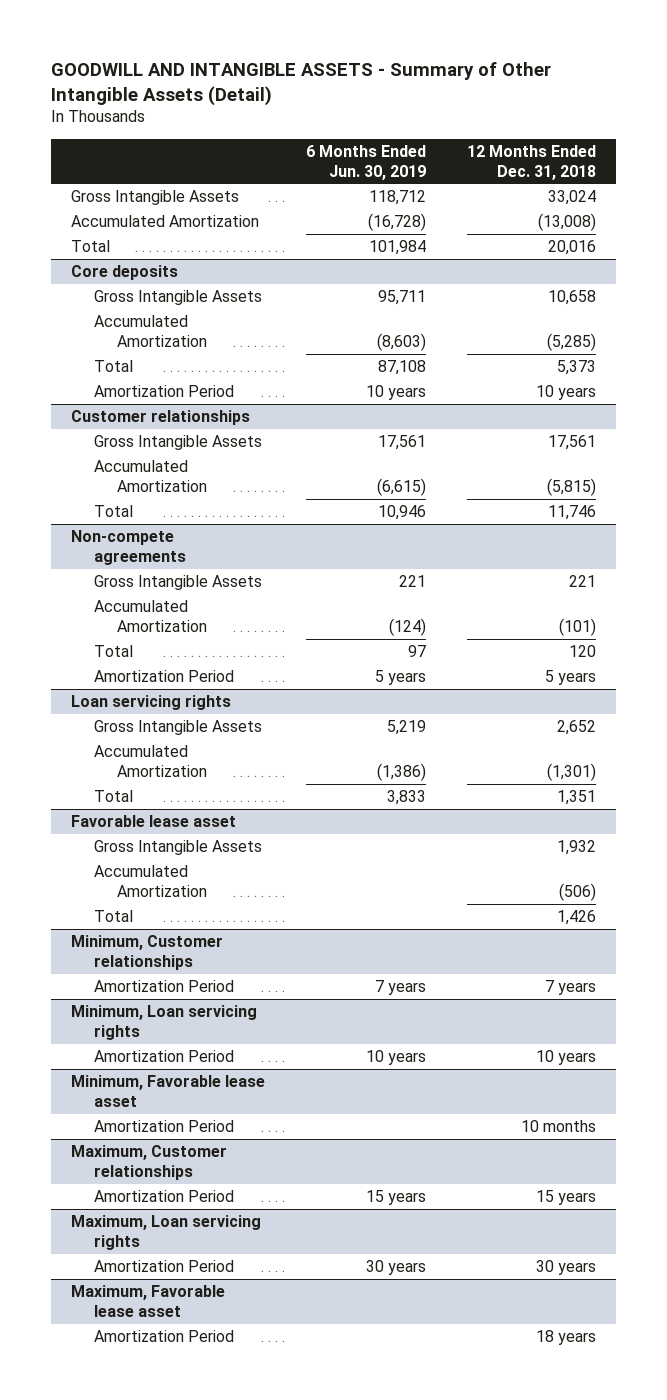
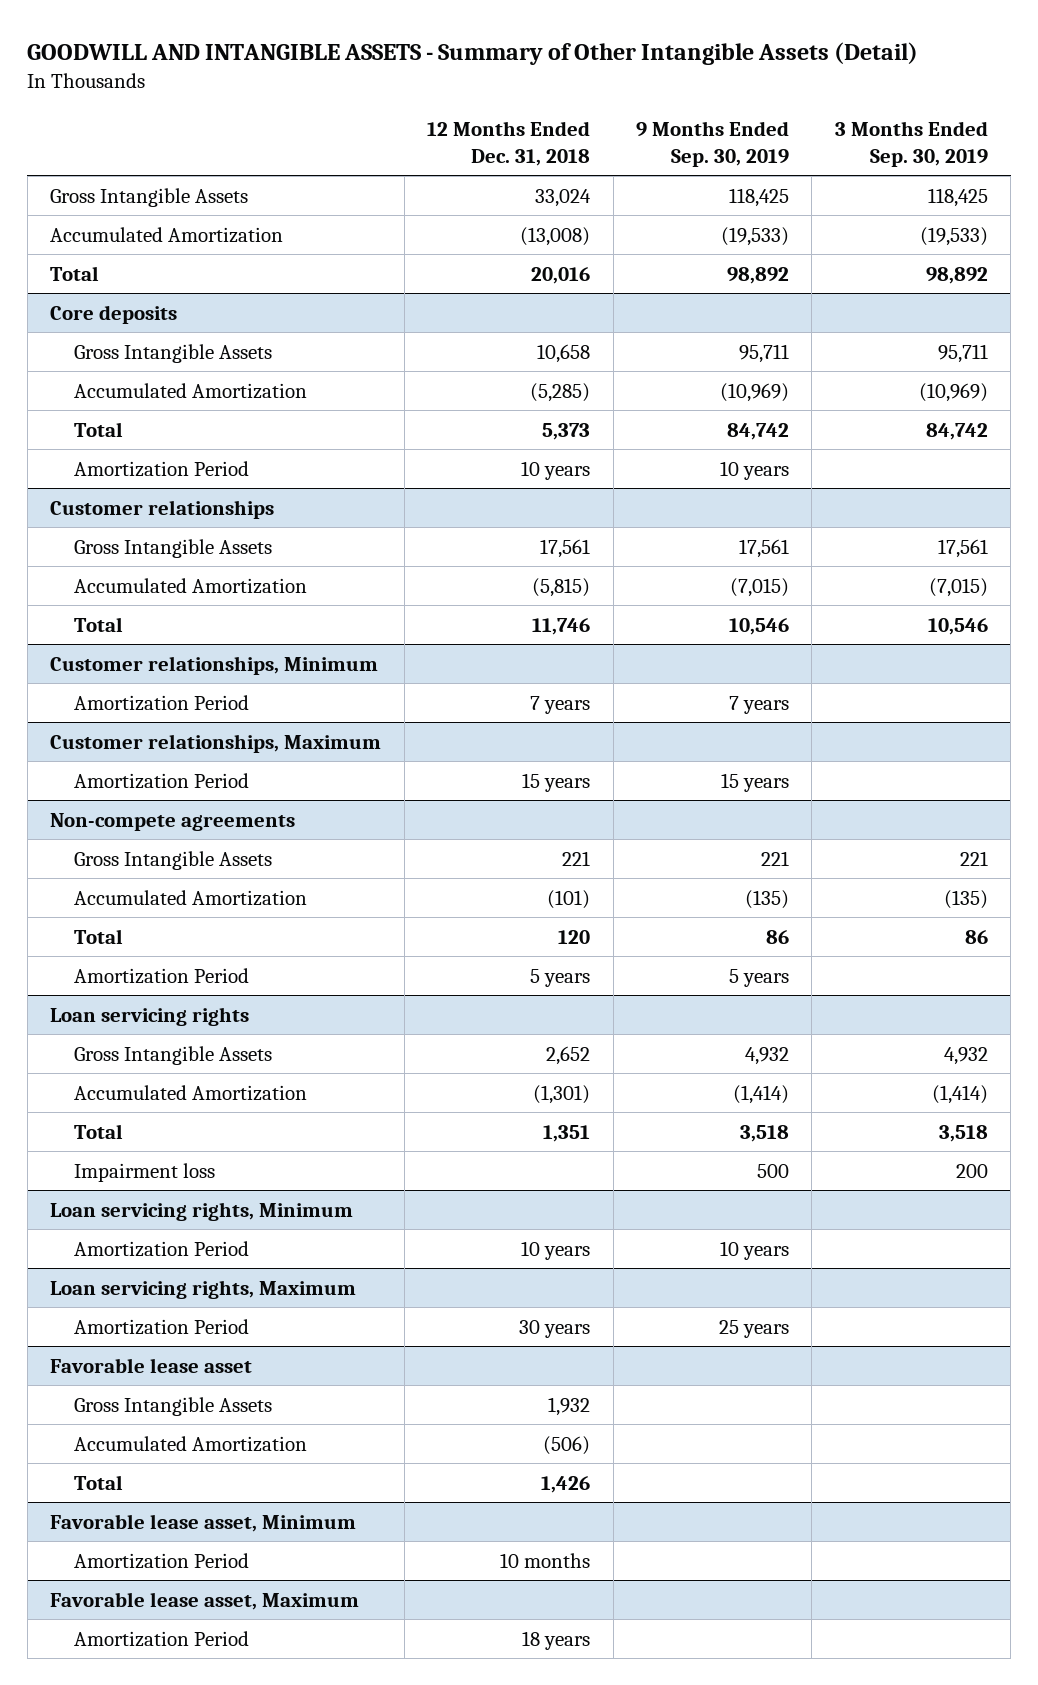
[305,144,426,180] 6 Months Ended Jun. 30, 2019 -> none
none -> [636,120,790,167] 9 Months Ended Sep. 30, 2019
none -> [834,120,988,167] 3 Months Ended Sep. 30, 2019
none -> [50,655,379,675] Customer relationships, Minimum
none -> [74,694,250,711] Amortization Period
none -> [50,733,382,753] Customer relationships, Maximum
none -> [74,772,250,789] Amortization Period
none -> [74,1162,216,1182] Impairment loss
none -> [50,1201,354,1221] Loan servicing rights, Minimum
none -> [74,1240,250,1257] Amortization Period
none -> [50,1279,357,1299] Loan servicing rights, Maximum
none -> [74,1318,250,1335] Amortization Period
[71,935,224,970] Minimum, Customer relationships -> none
[93,980,234,993] Amortization Period -> none
[71,1005,258,1040] Minimum, Loan servicing rights -> none
[93,1050,234,1063] Amortization Period -> none
[71,1075,266,1107] Minimum, Favorable lease asset -> [50,1513,357,1532] Favorable lease asset, Minimum
[71,1145,228,1180] Maximum, Customer relationships -> none
[93,1190,234,1203] Amortization Period -> none
[71,1215,262,1250] Maximum, Loan servicing rights -> none
[93,1260,234,1273] Amortization Period -> none
[71,1285,226,1317] Maximum, Favorable lease asset -> [50,1591,360,1610] Favorable lease asset, Maximum

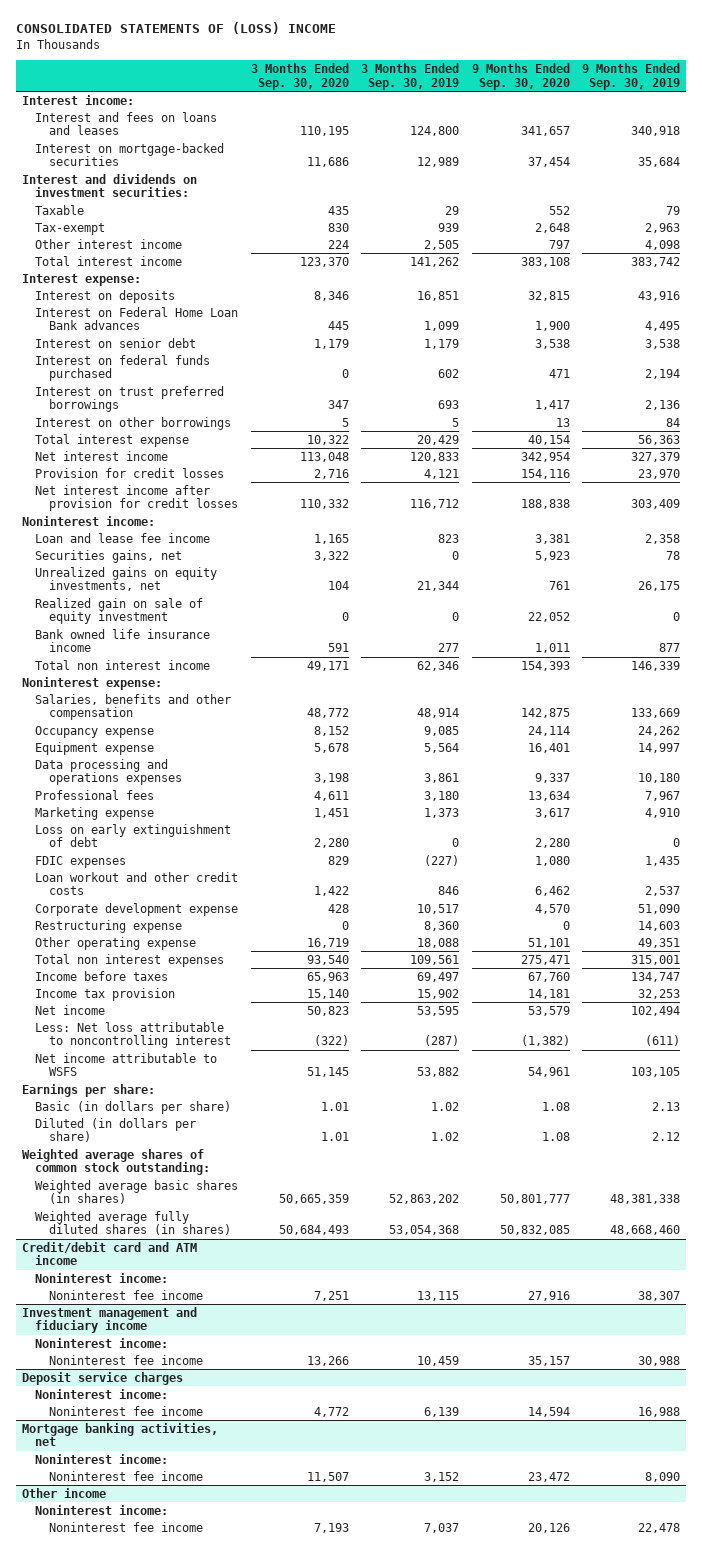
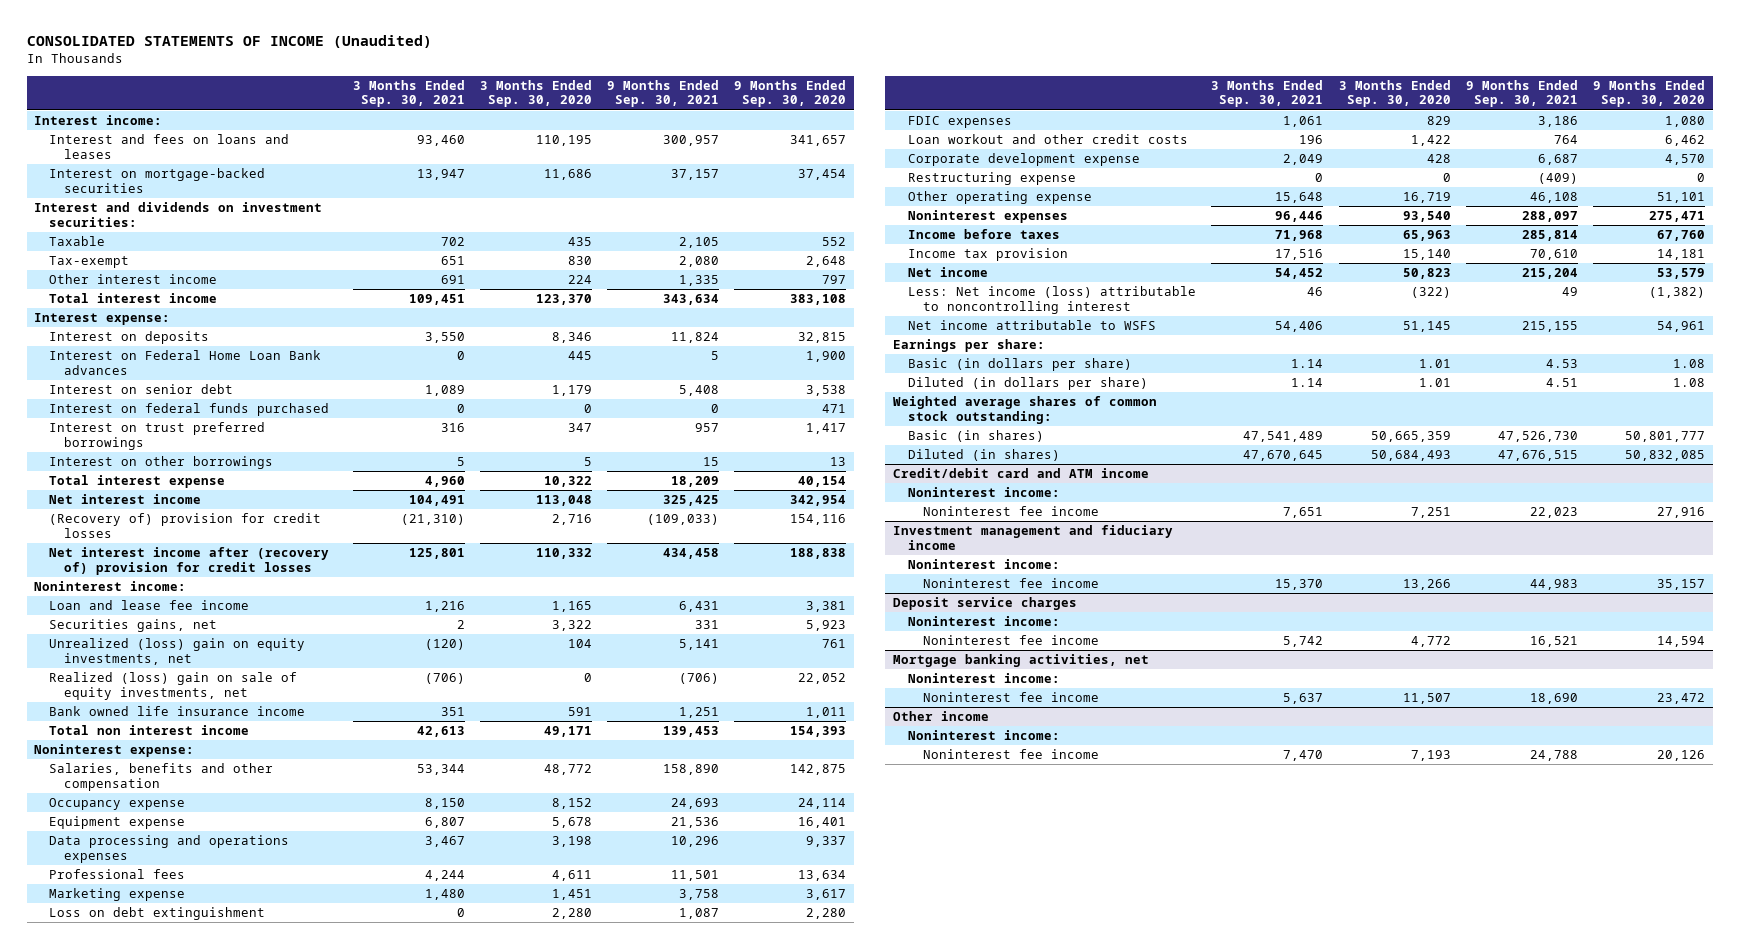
[15,22,336,35] CONSOLIDATED STATEMENTS OF (LOSS) INCOME -> [26,35,432,49] CONSOLIDATED STATEMENTS OF INCOME (Unaudited)
[361,63,460,90] 3 Months Ended Sep. 30, 2019 -> none
[581,63,680,90] 9 Months Ended Sep. 30, 2019 -> none
none -> [352,79,465,108] 3 Months Ended Sep. 30, 2021
none -> [607,79,720,108] 9 Months Ended Sep. 30, 2021
[35,467,225,478] Provision for credit losses -> [49,513,322,538] (Recovery of) provision for credit losses
[35,484,238,512] Net interest income after provision for credit losses -> [49,547,330,575] Net interest income after (recovery of) provision for credit losses
[35,566,218,592] Unrealized gains on equity investments, net -> [49,638,306,665] Unrealized (loss) gain on equity investments, net
[35,597,204,625] Realized gain on sale of equity investment -> [49,672,298,700] Realized (loss) gain on sale of equity investments, net
[35,823,232,848] Loss on early extinguishment of debt -> [49,907,266,921] Loss on debt extinguishment
[35,953,225,967] Total non interest expenses -> [907,210,1068,224] Noninterest expenses
[35,1021,231,1049] Less: Net loss attributable to noncontrolling interest -> [907,286,1196,314] Less: Net income (loss) attributable to noncontrolling interest
[35,1179,239,1205] Weighted average basic shares (in shares) -> [907,430,1044,443] Basic (in shares)
[35,1210,231,1236] Weighted average fully diluted shares (in shares) -> [907,449,1060,462] Diluted (in shares)

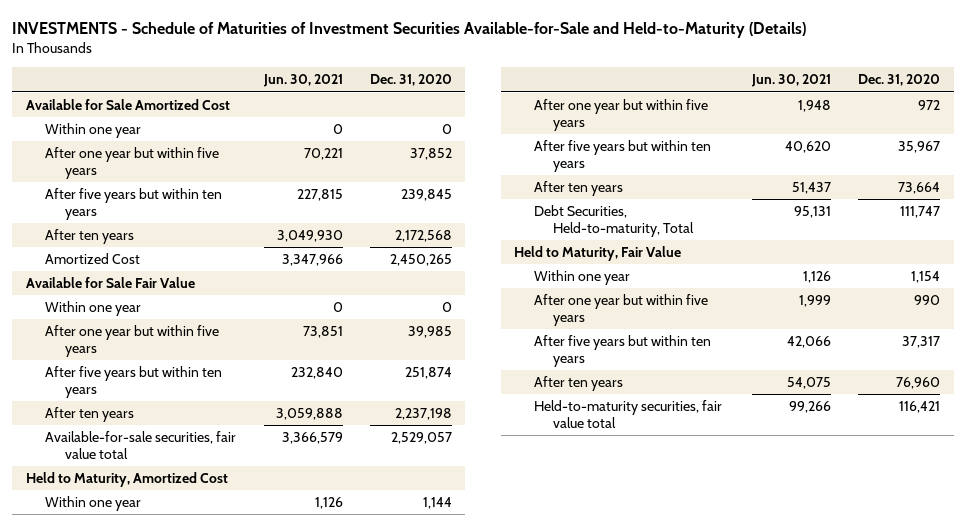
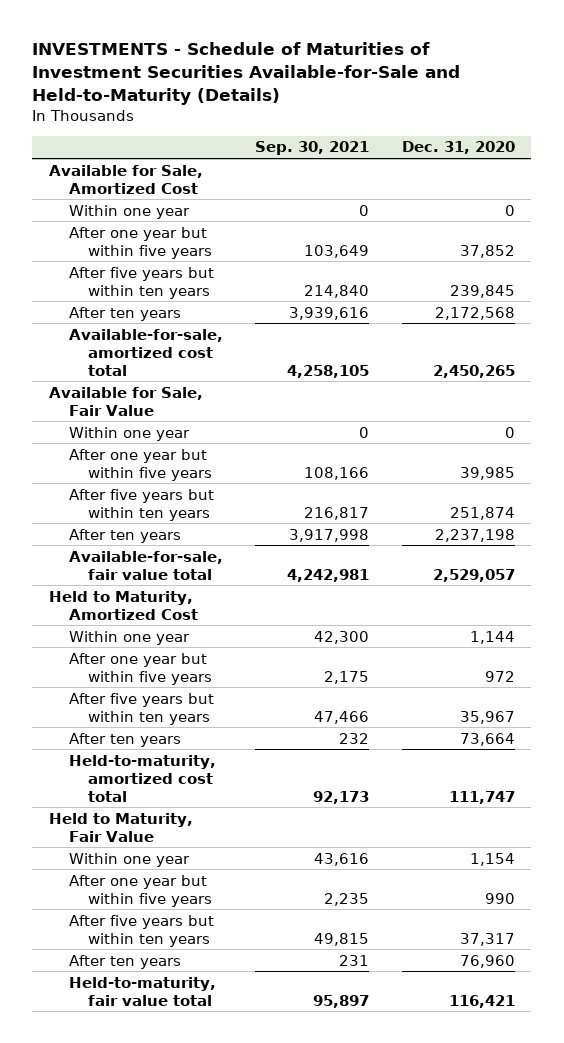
[262,74,343,88] Jun. 30, 2021 -> none
none -> [255,141,370,156] Sep. 30, 2021
[25,98,230,110] Available for Sale Amortized Cost -> [48,164,203,194] Available for Sale, Amortized Cost
[45,252,141,264] Amortized Cost -> [68,328,223,376] Available-for-sale, amortized cost total
[25,276,195,288] Available for Sale Fair Value -> [48,386,203,416] Available for Sale, Fair Value
[45,430,237,460] Available-for-sale securities, fair value total -> [68,550,223,580] Available-for-sale, fair value total
[533,204,695,238] Debt Securities, Held-to-maturity, Total -> [68,754,216,802] Held-to-maturity, amortized cost total
[533,399,722,429] Held-to-maturity securities, fair value total -> [68,976,216,1006] Held-to-maturity, fair value total

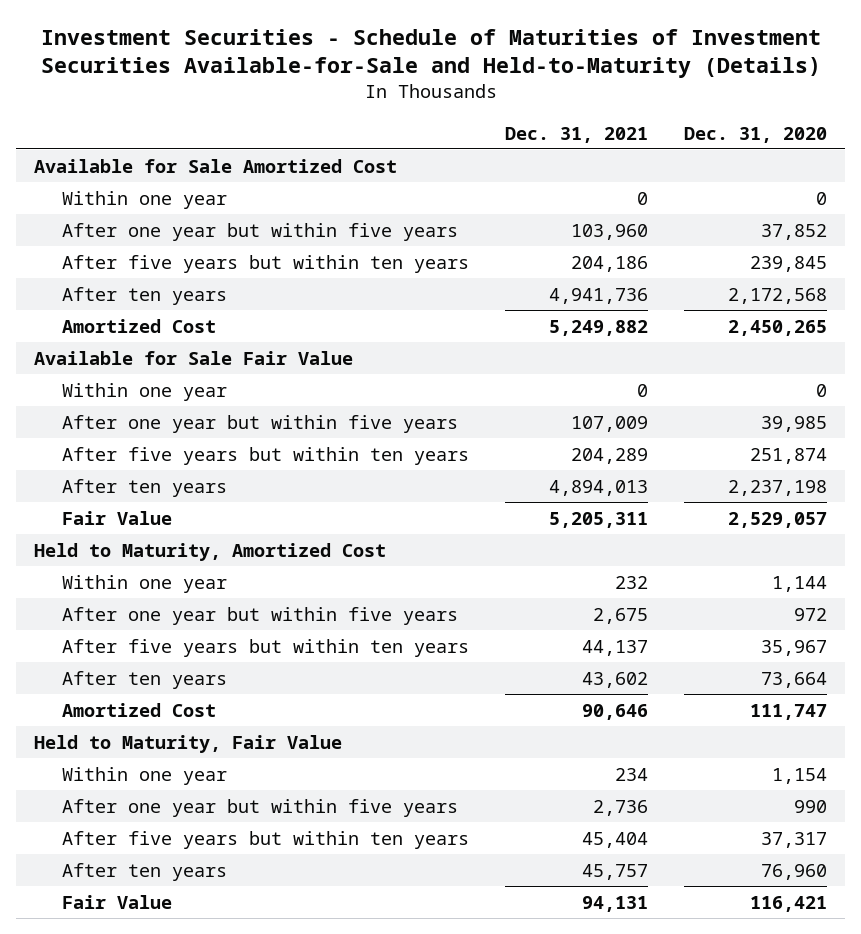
[32,42,461,106] INVESTMENTS - Schedule of Maturities of Investment Securities Available-for-Sale and Held-to-Maturity (Details) -> [40,28,821,79] Investment Securities - Schedule of Maturities of Investment Securities Available-for-Sale and Held-to-Maturity (Details)
[255,141,370,156] Sep. 30, 2021 -> none
none -> [504,126,648,143] Dec. 31, 2021
[48,164,203,194] Available for Sale, Amortized Cost -> [34,158,398,173] Available for Sale Amortized Cost
[68,328,223,376] Available-for-sale, amortized cost total -> [61,318,216,333] Amortized Cost
[48,386,203,416] Available for Sale, Fair Value -> [34,350,354,365] Available for Sale Fair Value
[68,550,223,580] Available-for-sale, fair value total -> [61,510,172,525] Fair Value
[68,754,216,802] Held-to-maturity, amortized cost total -> [61,702,216,717] Amortized Cost
[68,976,216,1006] Held-to-maturity, fair value total -> [61,894,172,909] Fair Value

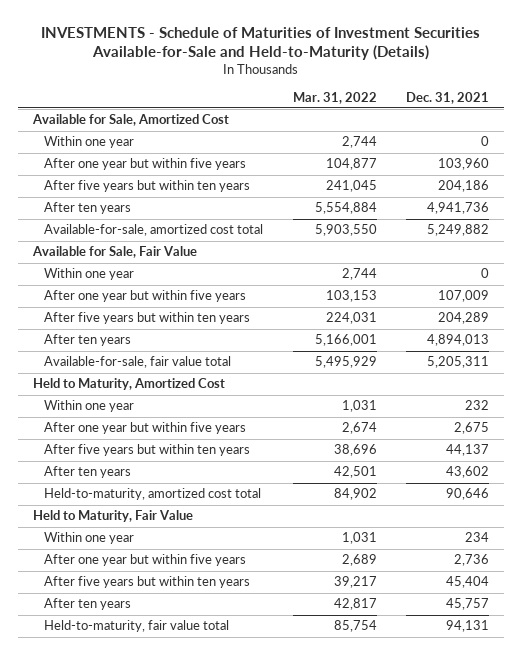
[40,28,821,79] Investment Securities - Schedule of Maturities of Investment Securities Available-for-Sale and Held-to-Maturity (Details) -> [41,26,481,61] INVESTMENTS - Schedule of Maturities of Investment Securities Available-for-Sale and Held-to-Maturity (Details)
[684,126,828,143] Dec. 31, 2020 -> none
none -> [292,91,377,104] Mar. 31, 2022
[34,158,398,173] Available for Sale Amortized Cost -> [32,114,230,127] Available for Sale, Amortized Cost
[61,318,216,333] Amortized Cost -> [44,224,264,237] Available-for-sale, amortized cost total
[34,350,354,365] Available for Sale Fair Value -> [32,246,198,259] Available for Sale, Fair Value
[61,510,172,525] Fair Value -> [44,356,232,369] Available-for-sale, fair value total
[61,702,216,717] Amortized Cost -> [44,488,262,501] Held-to-maturity, amortized cost total
[61,894,172,909] Fair Value -> [44,620,230,633] Held-to-maturity, fair value total

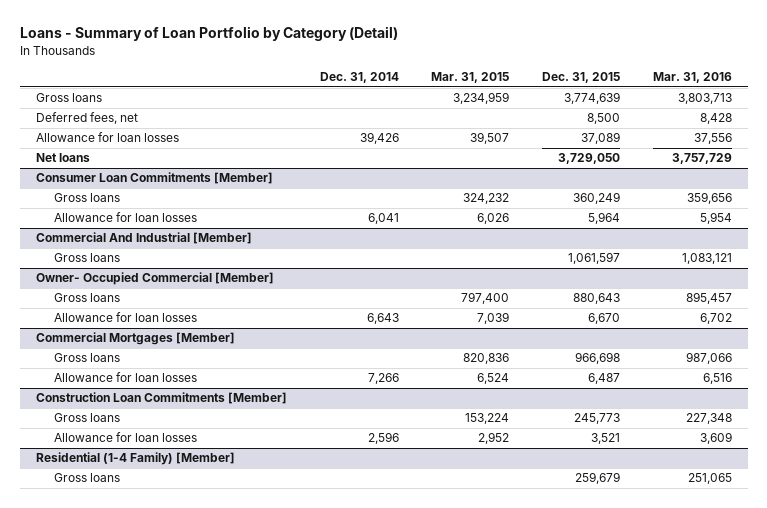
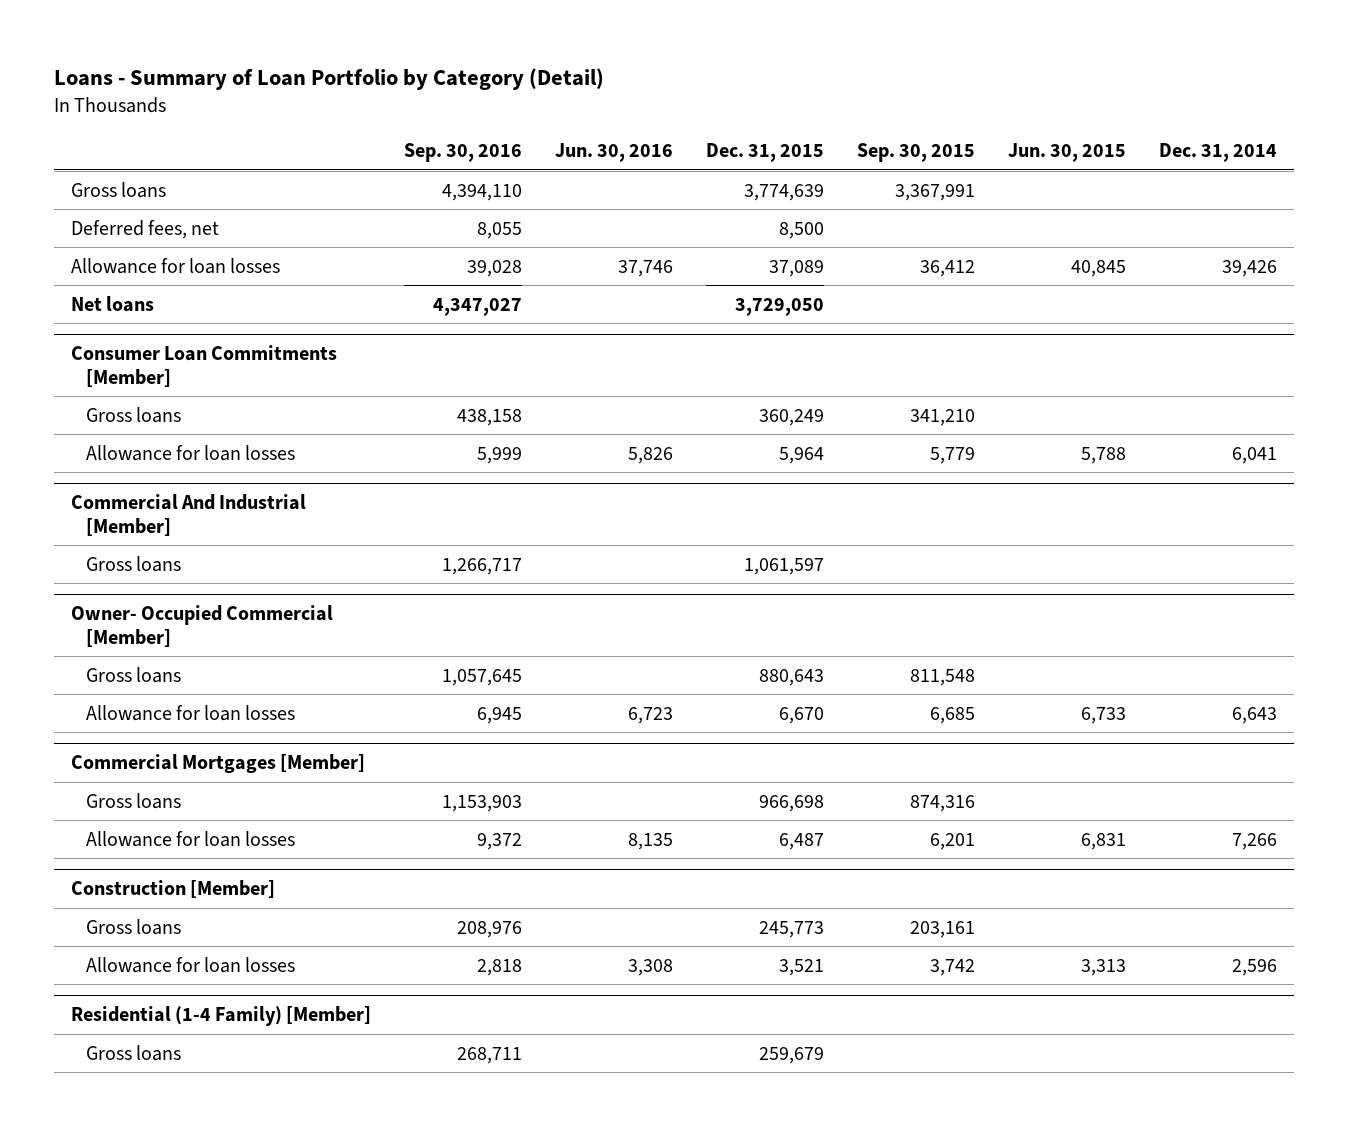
[431,72,510,84] Mar. 31, 2015 -> none
[652,72,732,84] Mar. 31, 2016 -> none
none -> [403,143,522,163] Sep. 30, 2016
none -> [554,143,673,163] Jun. 30, 2016
none -> [857,143,976,163] Sep. 30, 2015
none -> [1008,143,1127,163] Jun. 30, 2015
[35,392,287,405] Construction Loan Commitments [Member] -> [70,880,275,899] Construction [Member]

